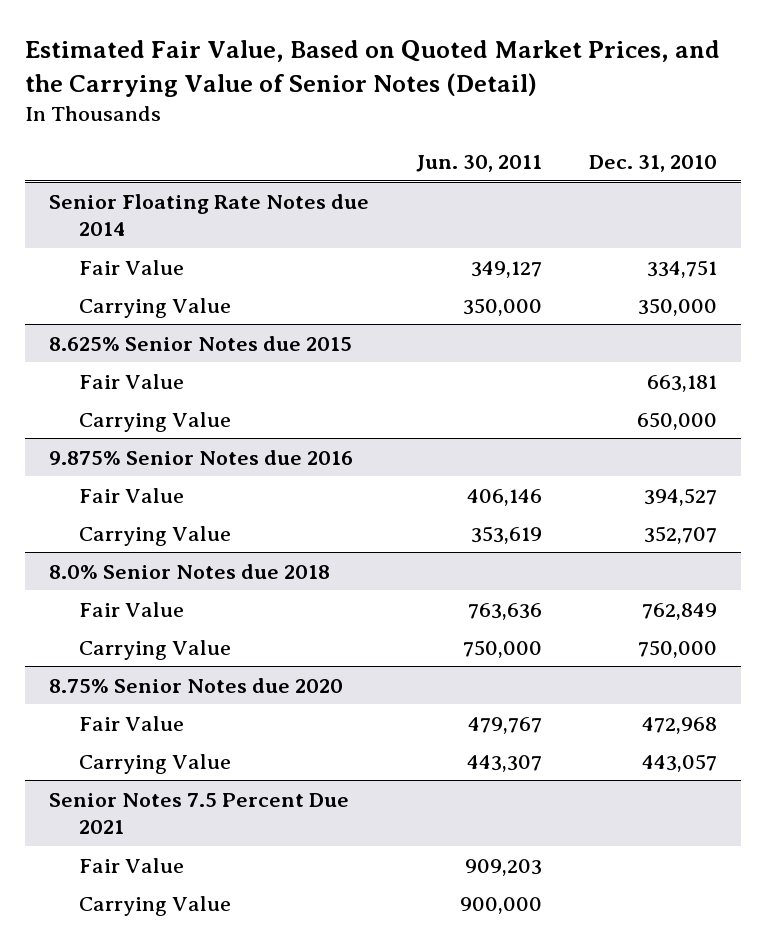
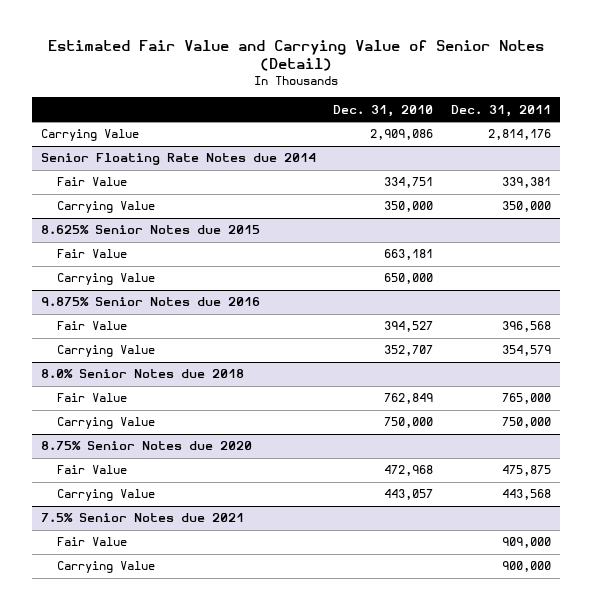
[25,40,721,97] Estimated Fair Value, Based on Quoted Market Prices, and the Carrying Value of Senior Notes (Detail) -> [47,39,544,72] Estimated Fair Value and Carrying Value of Senior Notes (Detail)
[415,155,542,173] Jun. 30, 2011 -> none
none -> [450,104,551,117] Dec. 31, 2011
none -> [40,129,139,142] Carrying Value
[48,792,349,834] Senior Notes 7.5 Percent Due 2021 -> [40,513,244,523] 7.5% Senior Notes due 2021

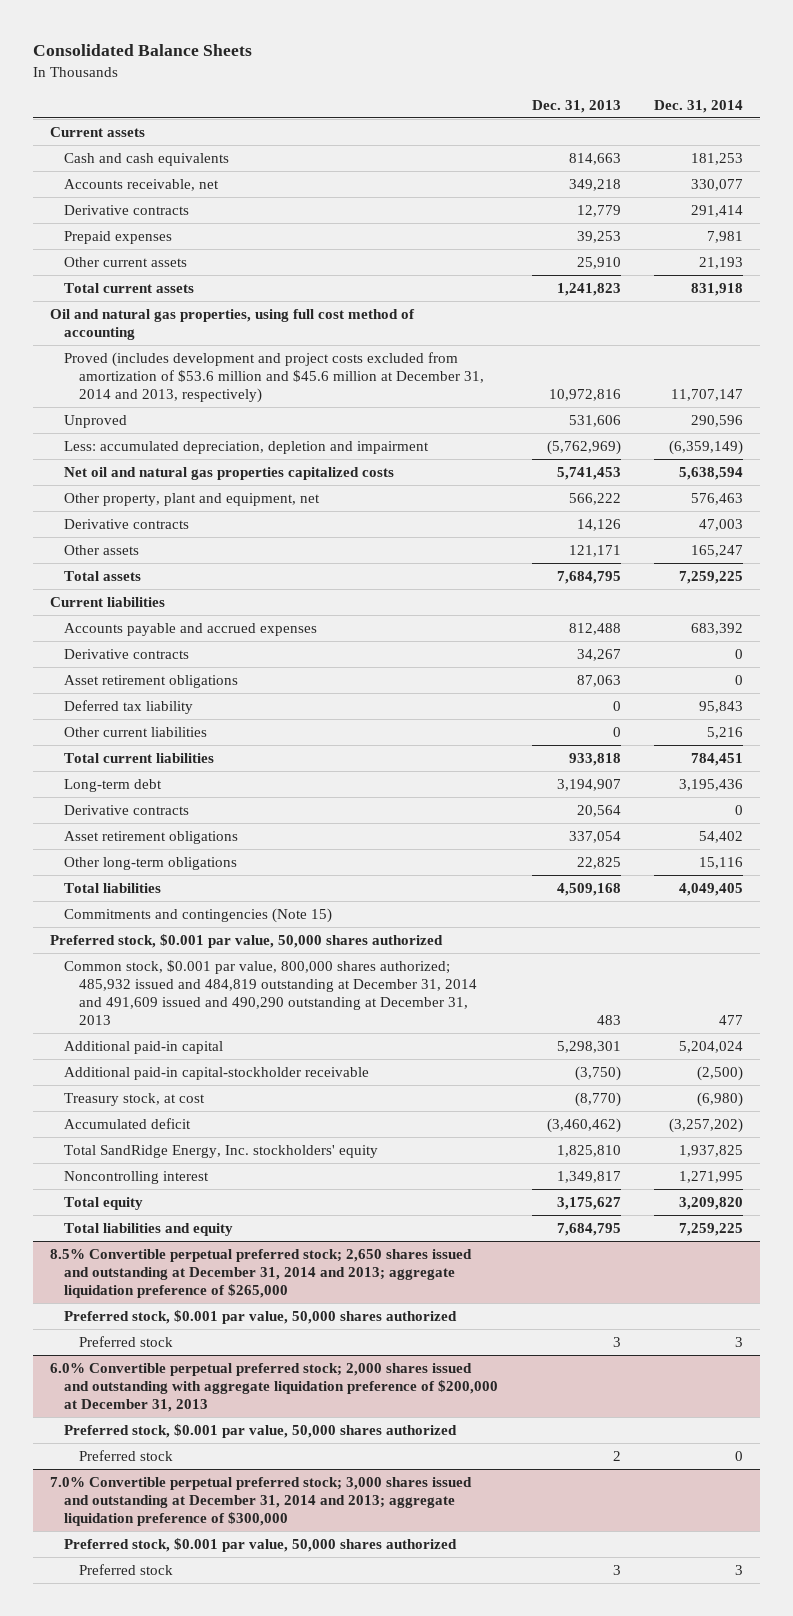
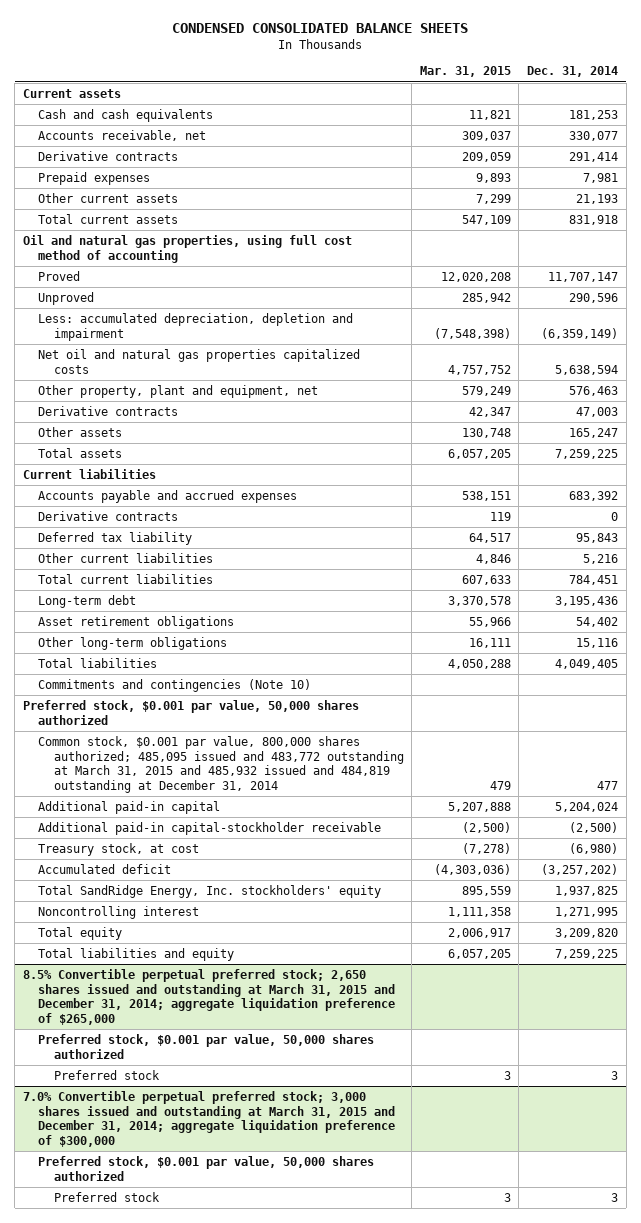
[32,44,252,57] Consolidated Balance Sheets -> [172,22,469,33] CONDENSED CONSOLIDATED BALANCE SHEETS
[531,99,621,113] Dec. 31, 2013 -> none
none -> [419,66,511,78] Mar. 31, 2015
[64,351,485,403] Proved (includes development and project costs excluded from amortization of $53.6 million and $45.6 million at December 31, 2014 and 2013, respectively) -> [38,270,81,281] Proved
[64,674,239,688] Asset retirement obligations -> none
[64,804,190,815] Derivative contracts -> none
[64,907,333,923] Commitments and contingencies (Note 15) -> [38,678,312,692] Commitments and contingencies (Note 10)
[64,959,478,1025] Common stock, $0.001 par value, 800,000 shares authorized; 485,932 issued and 484,819 outstanding at December 31, 2014 and 491,609 issued and 490,290 outstanding at December 31, 2013 -> [38,735,404,794] Common stock, $0.001 par value, 800,000 shares authorized; 485,095 issued and 483,772 outstanding at March 31, 2015 and 485,932 issued and 484,819 outstanding at December 31, 2014
[49,1248,472,1298] 8.5% Convertible perpetual preferred stock; 2,650 shares issued and outstanding at December 31, 2014 and 2013; aggregate liquidation preference of $265,000 -> [22,968,396,1026] 8.5% Convertible perpetual preferred stock; 2,650 shares issued and outstanding at March 31, 2015 and December 31, 2014; aggregate liquidation preference of $265,000
[49,1362,499,1412] 6.0% Convertible perpetual preferred stock; 2,000 shares issued and outstanding with aggregate liquidation preference of $200,000 at December 31, 2013 -> none
[64,1423,458,1438] Preferred stock, $0.001 par value, 50,000 shares authorized -> none
[79,1449,174,1461] Preferred stock -> none
[49,1476,472,1526] 7.0% Convertible perpetual preferred stock; 3,000 shares issued and outstanding at December 31, 2014 and 2013; aggregate liquidation preference of $300,000 -> [22,1090,396,1148] 7.0% Convertible perpetual preferred stock; 3,000 shares issued and outstanding at March 31, 2015 and December 31, 2014; aggregate liquidation preference of $300,000

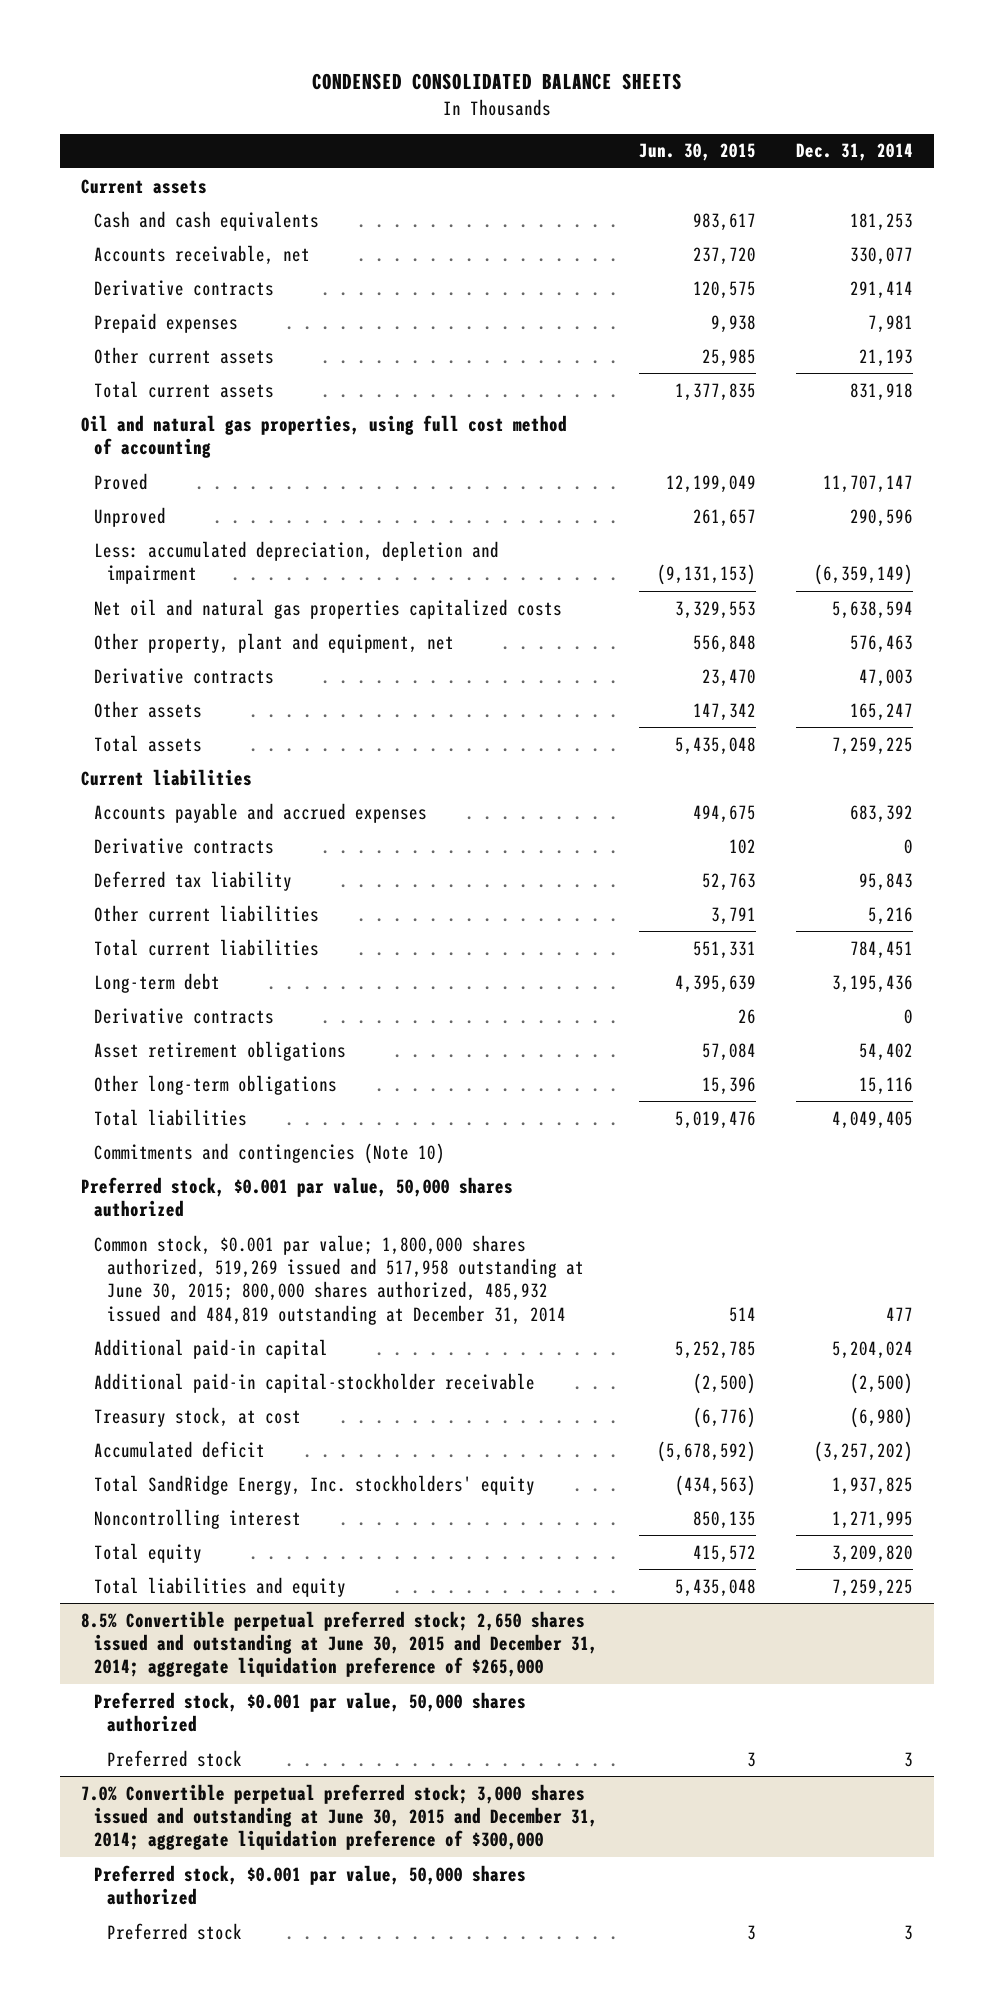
[419,66,511,78] Mar. 31, 2015 -> none
none -> [638,143,756,162] Jun. 30, 2015
none -> [94,1007,275,1024] Derivative contracts
[38,735,404,794] Common stock, $0.001 par value, 800,000 shares authorized; 485,095 issued and 483,772 outstanding at March 31, 2015 and 485,932 issued and 484,819 outstanding at December 31, 2014 -> [94,1234,585,1325] Common stock, $0.001 par value; 1,800,000 shares authorized, 519,269 issued and 517,958 outstanding at June 30, 2015; 800,000 shares authorized, 485,932 issued and 484,819 outstanding at December 31, 2014
[22,968,396,1026] 8.5% Convertible perpetual preferred stock; 2,650 shares issued and outstanding at March 31, 2015 and December 31, 2014; aggregate liquidation preference of $265,000 -> [80,1610,599,1678] 8.5% Convertible perpetual preferred stock; 2,650 shares issued and outstanding at June 30, 2015 and December 31, 2014; aggregate liquidation preference of $265,000
[22,1090,396,1148] 7.0% Convertible perpetual preferred stock; 3,000 shares issued and outstanding at March 31, 2015 and December 31, 2014; aggregate liquidation preference of $300,000 -> [80,1783,599,1851] 7.0% Convertible perpetual preferred stock; 3,000 shares issued and outstanding at June 30, 2015 and December 31, 2014; aggregate liquidation preference of $300,000

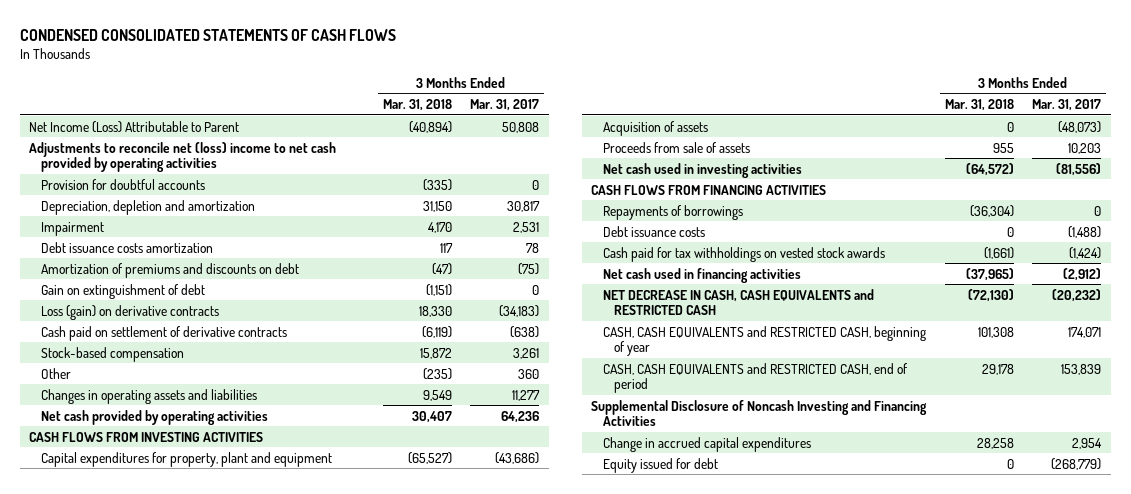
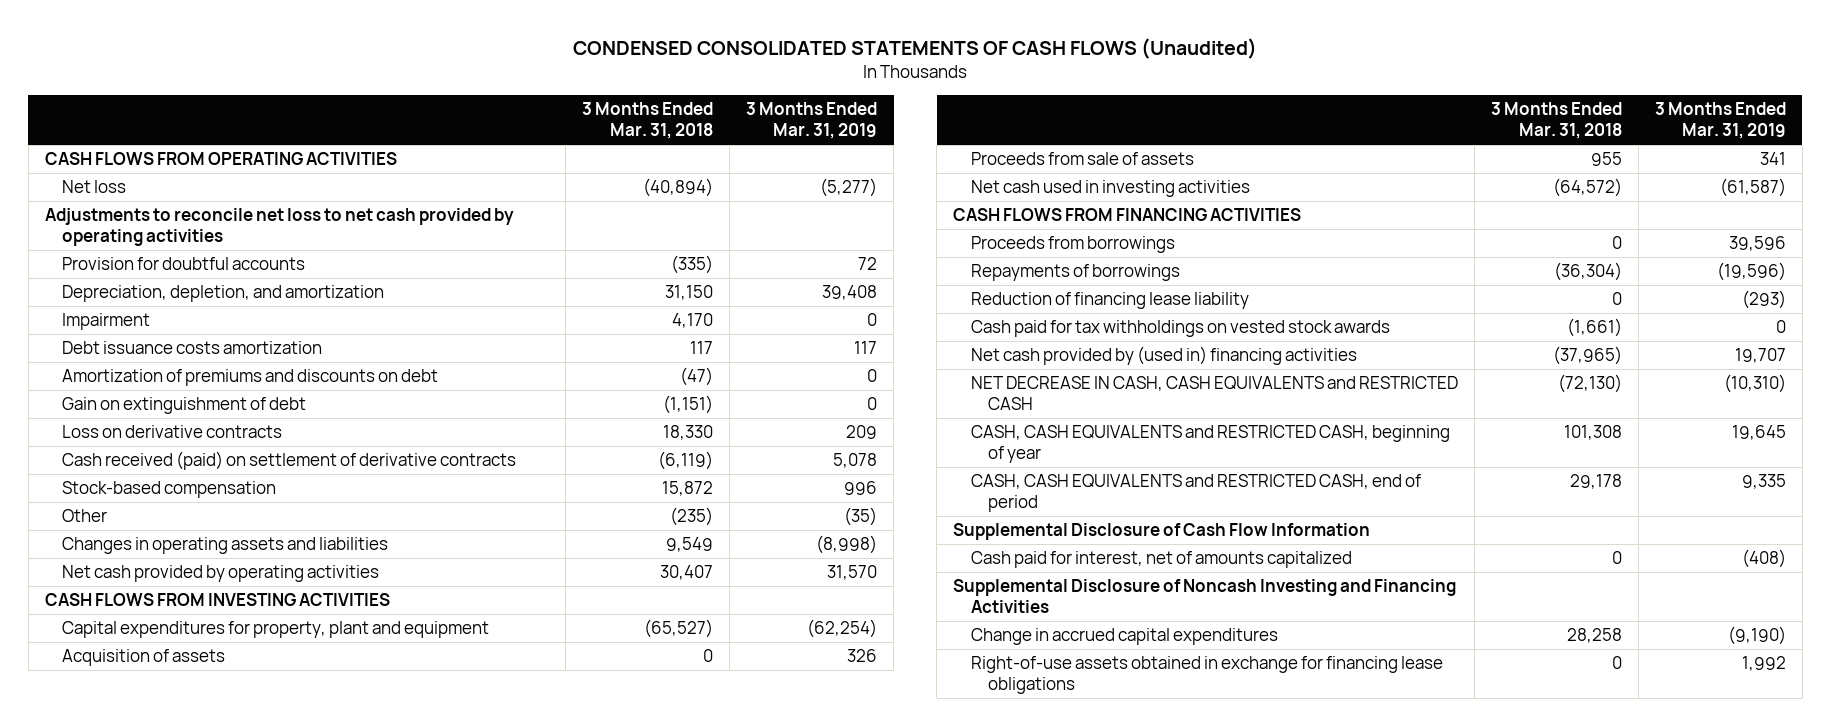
[20,28,397,41] CONDENSED CONSOLIDATED STATEMENTS OF CASH FLOWS -> [573,37,1258,59] CONDENSED CONSOLIDATED STATEMENTS OF CASH FLOWS (Unaudited)
[470,99,540,112] Mar. 31, 2017 -> none
none -> [746,102,878,140] 3 Months Ended Mar. 31, 2019
none -> [44,152,397,166] CASH FLOWS FROM OPERATING ACTIVITIES
[29,120,240,133] Net Income (Loss) Attributable to Parent -> [62,180,127,194] Net loss
[29,141,337,173] Adjustments to reconcile net (loss) income to net cash provided by operating activities -> [44,208,514,247] Adjustments to reconcile net loss to net cash provided by operating activities
[40,199,255,215] Depreciation, depletion and amortization -> [62,285,385,303] Depreciation, depletion, and amortization
[40,304,219,320] Loss (gain) on derivative contracts -> [62,425,283,439] Loss on derivative contracts
[40,325,287,341] Cash paid on settlement of derivative contracts -> [62,451,517,471] Cash received (paid) on settlement of derivative contracts
none -> [970,236,1175,254] Proceeds from borrowings
[602,225,705,237] Debt issuance costs -> none
none -> [970,292,1249,310] Reduction of financing lease liability
[602,267,801,283] Net cash used in financing activities -> [970,346,1357,366] Net cash provided by (used in) financing activities
none -> [953,523,1371,541] Supplemental Disclosure of Cash Flow Information
none -> [970,551,1352,569] Cash paid for interest, net of amounts capitalized
[602,457,718,473] Equity issued for debt -> none
none -> [970,656,1443,695] Right-of-use assets obtained in exchange for financing lease obligations

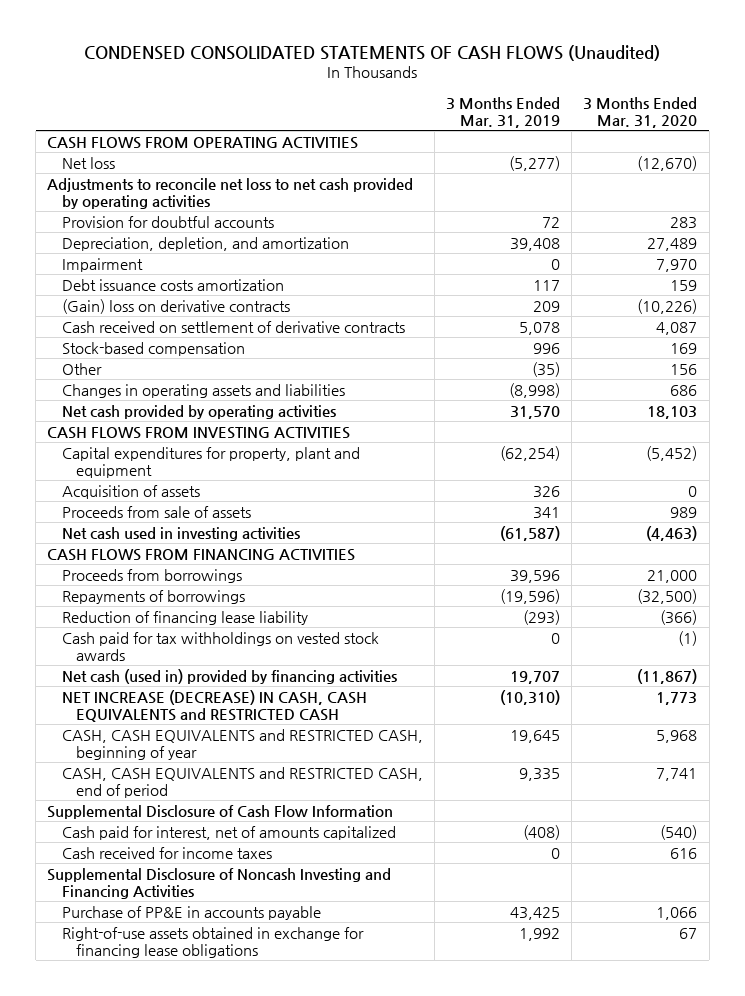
[582,102,714,140] 3 Months Ended Mar. 31, 2018 -> none
none -> [583,96,698,128] 3 Months Ended Mar. 31, 2020
[62,369,439,387] Amortization of premiums and discounts on debt -> none
[62,397,307,415] Gain on extinguishment of debt -> none
[62,425,283,439] Loss on derivative contracts -> [61,298,290,314] (Gain) loss on derivative contracts
[62,451,517,471] Cash received (paid) on settlement of derivative contracts -> [61,320,405,333] Cash received on settlement of derivative contracts
[970,346,1357,366] Net cash provided by (used in) financing activities -> [61,668,397,684] Net cash (used in) provided by financing activities
[970,376,1458,411] NET DECREASE IN CASH, CASH EQUIVALENTS and RESTRICTED CASH -> [61,689,367,722] NET INCREASE (DECREASE) IN CASH, CASH EQUIVALENTS and RESTRICTED CASH
none -> [61,846,272,859] Cash received for income taxes
[970,628,1278,646] Change in accrued capital expenditures -> none
none -> [61,905,321,920] Purchase of PP&E in accounts payable

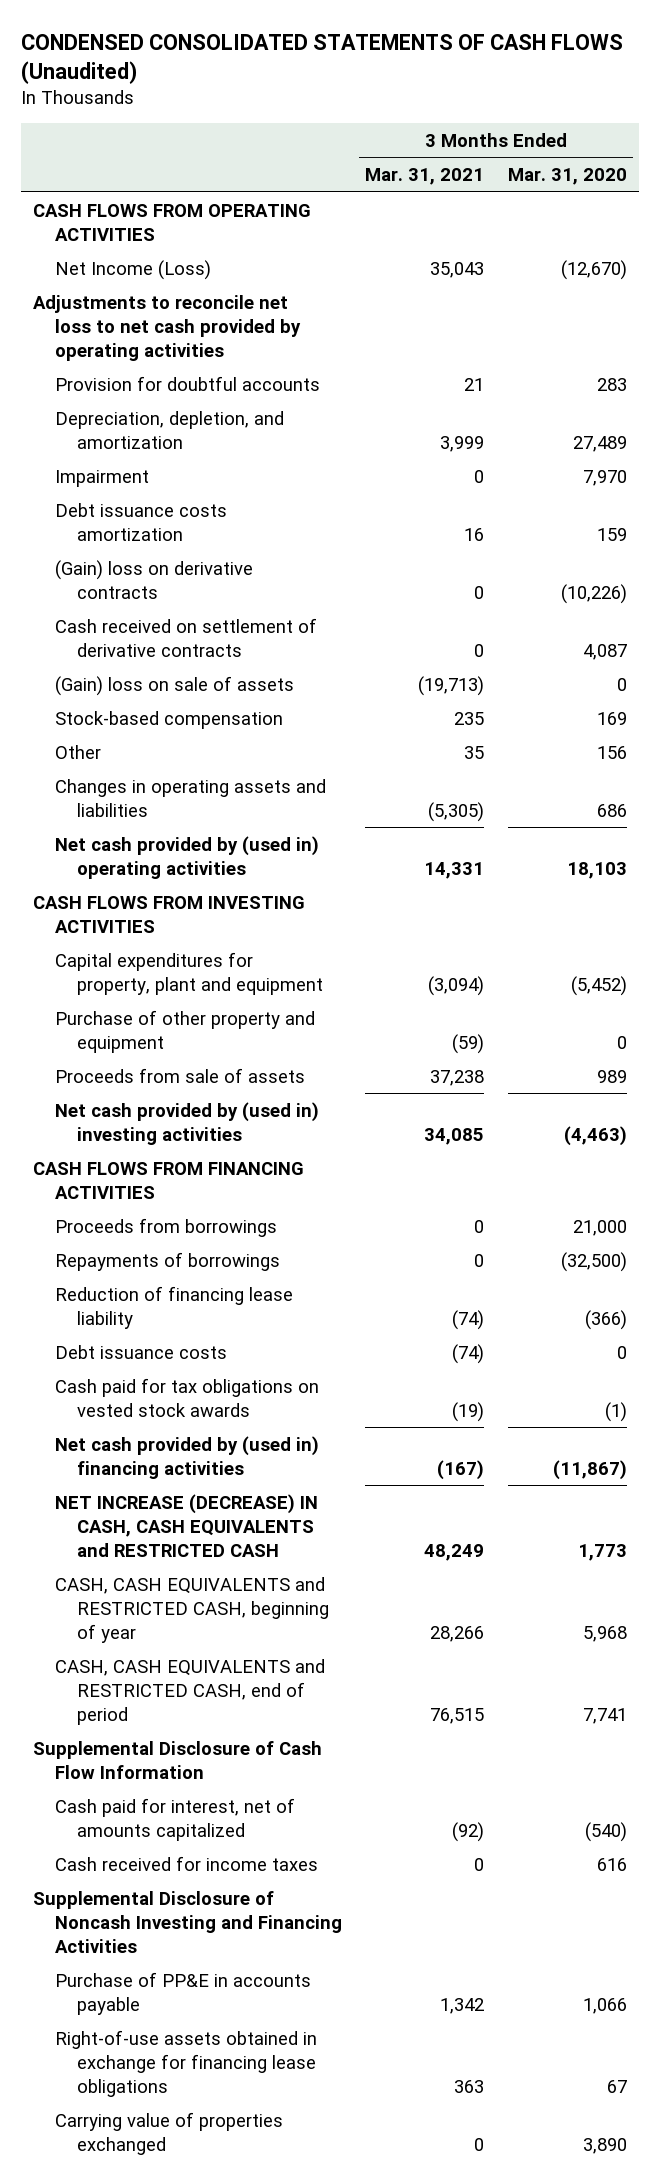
[446,96,561,128] 3 Months Ended Mar. 31, 2019 -> none
none -> [365,168,485,186] Mar. 31, 2021
[61,156,115,169] Net loss -> [54,259,211,280] Net Income (Loss)
none -> [54,675,294,696] (Gain) loss on sale of assets
[61,404,336,419] Net cash provided by operating activities -> [54,835,319,879] Net cash provided by (used in) operating activities
[61,484,200,499] Acquisition of assets -> none
none -> [54,1009,315,1053] Purchase of other property and equipment
[61,526,300,541] Net cash used in investing activities -> [54,1101,319,1145] Net cash provided by (used in) investing activities
none -> [54,1344,227,1359] Debt issuance costs
[61,631,379,661] Cash paid for tax withholdings on vested stock awards -> [54,1377,319,1417] Cash paid for tax obligations on vested stock awards
[61,668,397,684] Net cash (used in) provided by financing activities -> [54,1435,319,1479] Net cash provided by (used in) financing activities
none -> [54,2111,283,2155] Carrying value of properties exchanged

